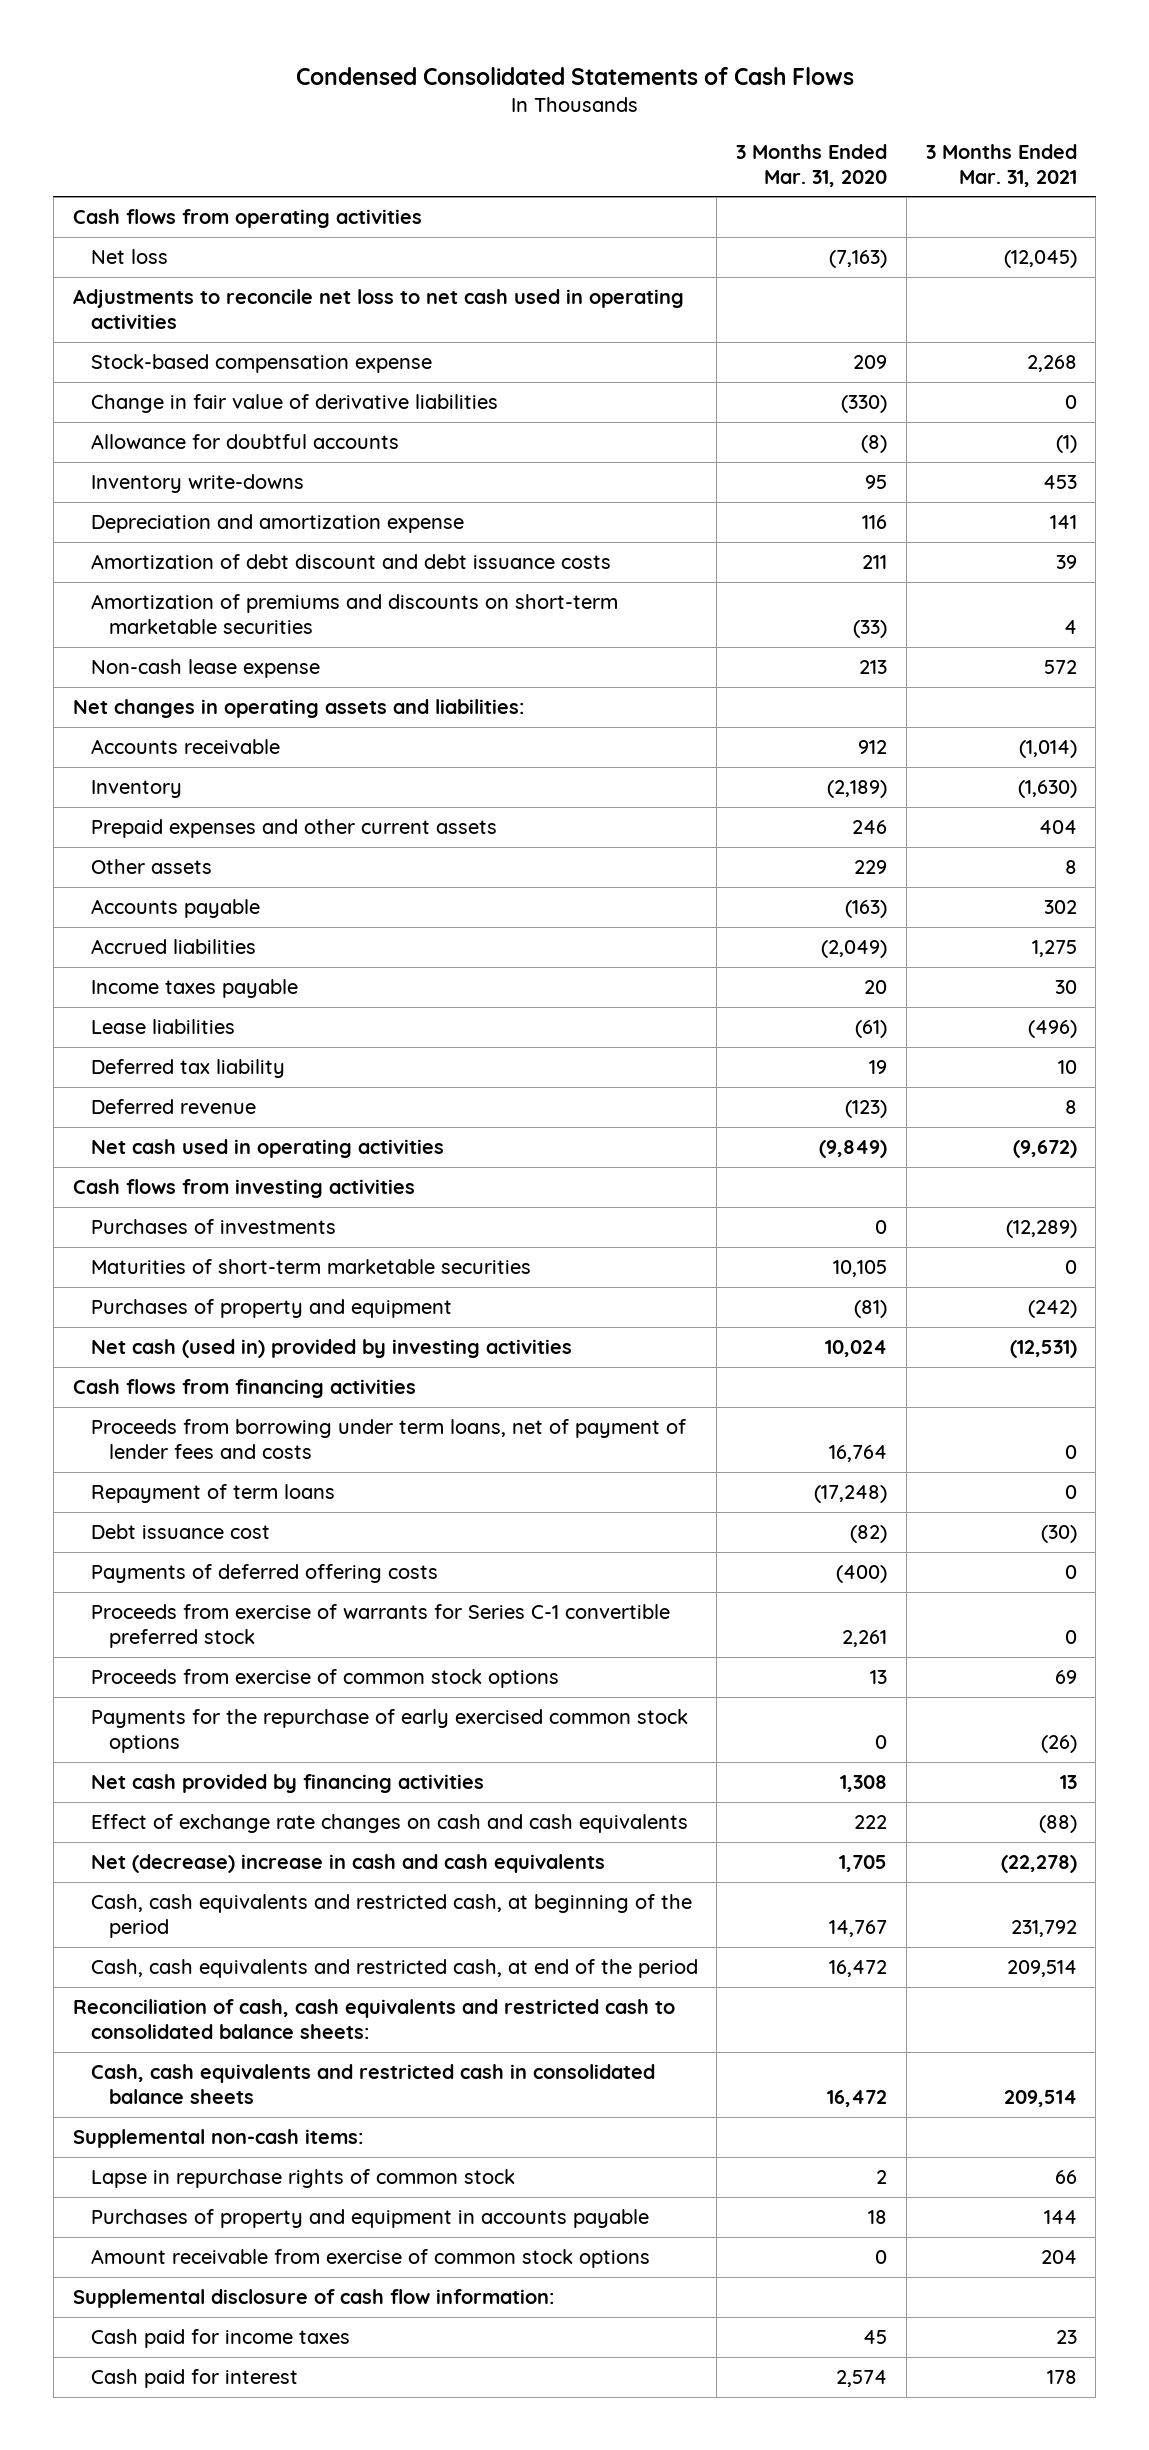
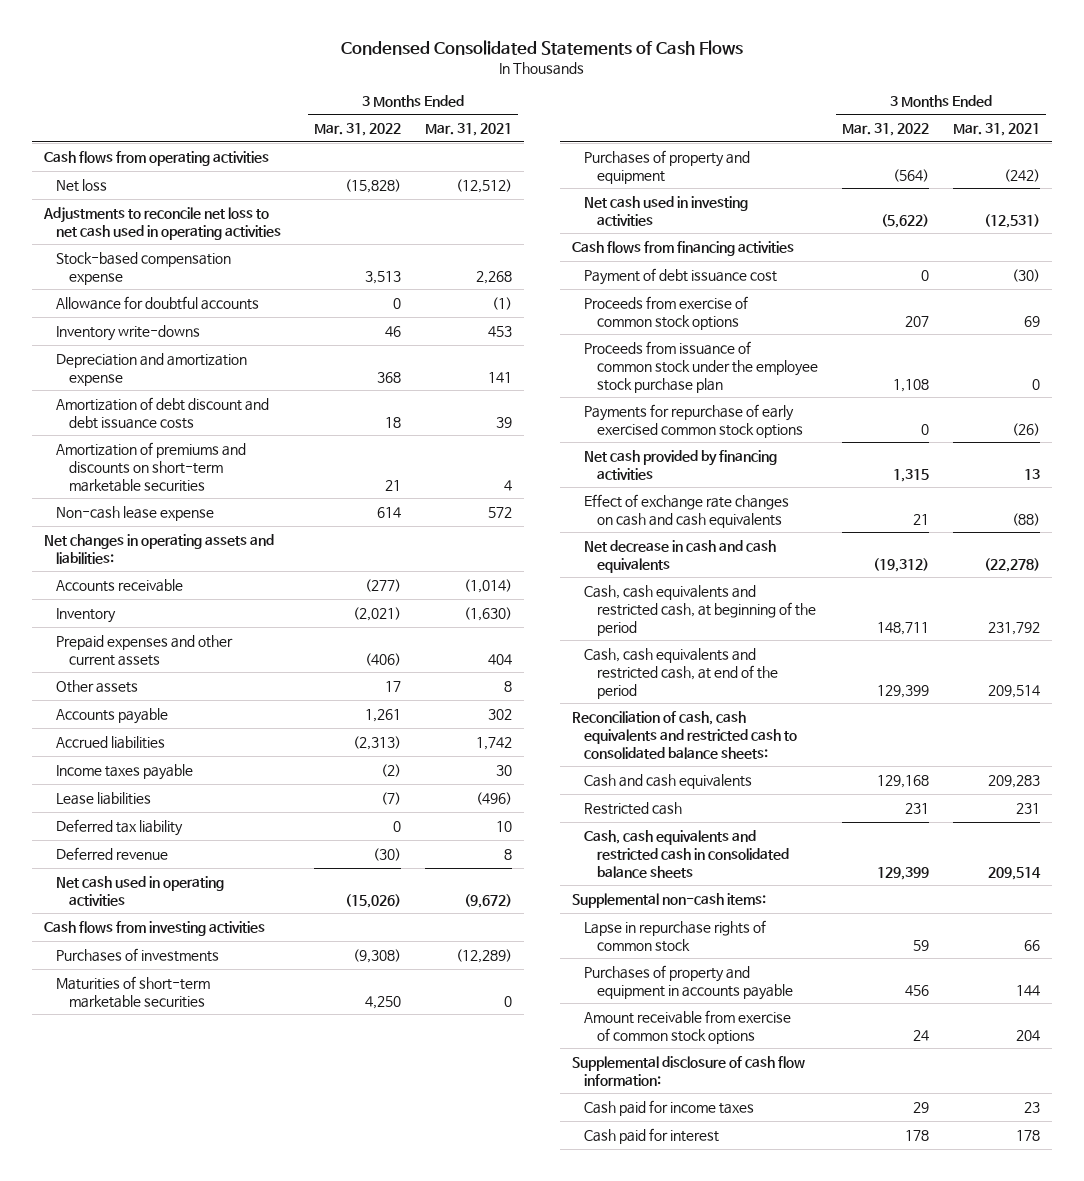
[736,143,888,187] 3 Months Ended Mar. 31, 2020 -> none
none -> [314,123,402,137] Mar. 31, 2022
[1003,250,1077,269] (12,045) -> [456,178,513,193] (12,512)
[90,394,498,414] Change in fair value of derivative liabilities -> none
[1031,940,1077,958] 1,275 -> [476,736,513,750] 1,742
[90,1339,572,1359] Net cash (used in) provided by investing activities -> [584,195,749,226] Net cash used in investing activities
[90,1419,686,1459] Proceeds from borrowing under term loans, net of payment of lender fees and costs -> none
[90,1484,335,1504] Repayment of term loans -> none
[90,1564,438,1584] Payments of deferred offering costs -> none
[90,1604,670,1648] Proceeds from exercise of warrants for Series C-1 convertible preferred stock -> none
[90,1524,270,1540] Debt issuance cost -> [584,267,778,285] Payment of debt issuance cost
none -> [584,340,819,393] Proceeds from issuance of common stock under the employee stock purchase plan
[90,1709,688,1753] Payments for the repurchase of early exercised common stock options -> [584,403,804,438] Payments for repurchase of early exercised common stock options
[90,1854,605,1874] Net (decrease) increase in cash and cash equivalents -> [584,539,777,573] Net decrease in cash and cash equivalents
none -> [584,773,753,789] Cash and cash equivalents
none -> [584,801,683,815] Restricted cash

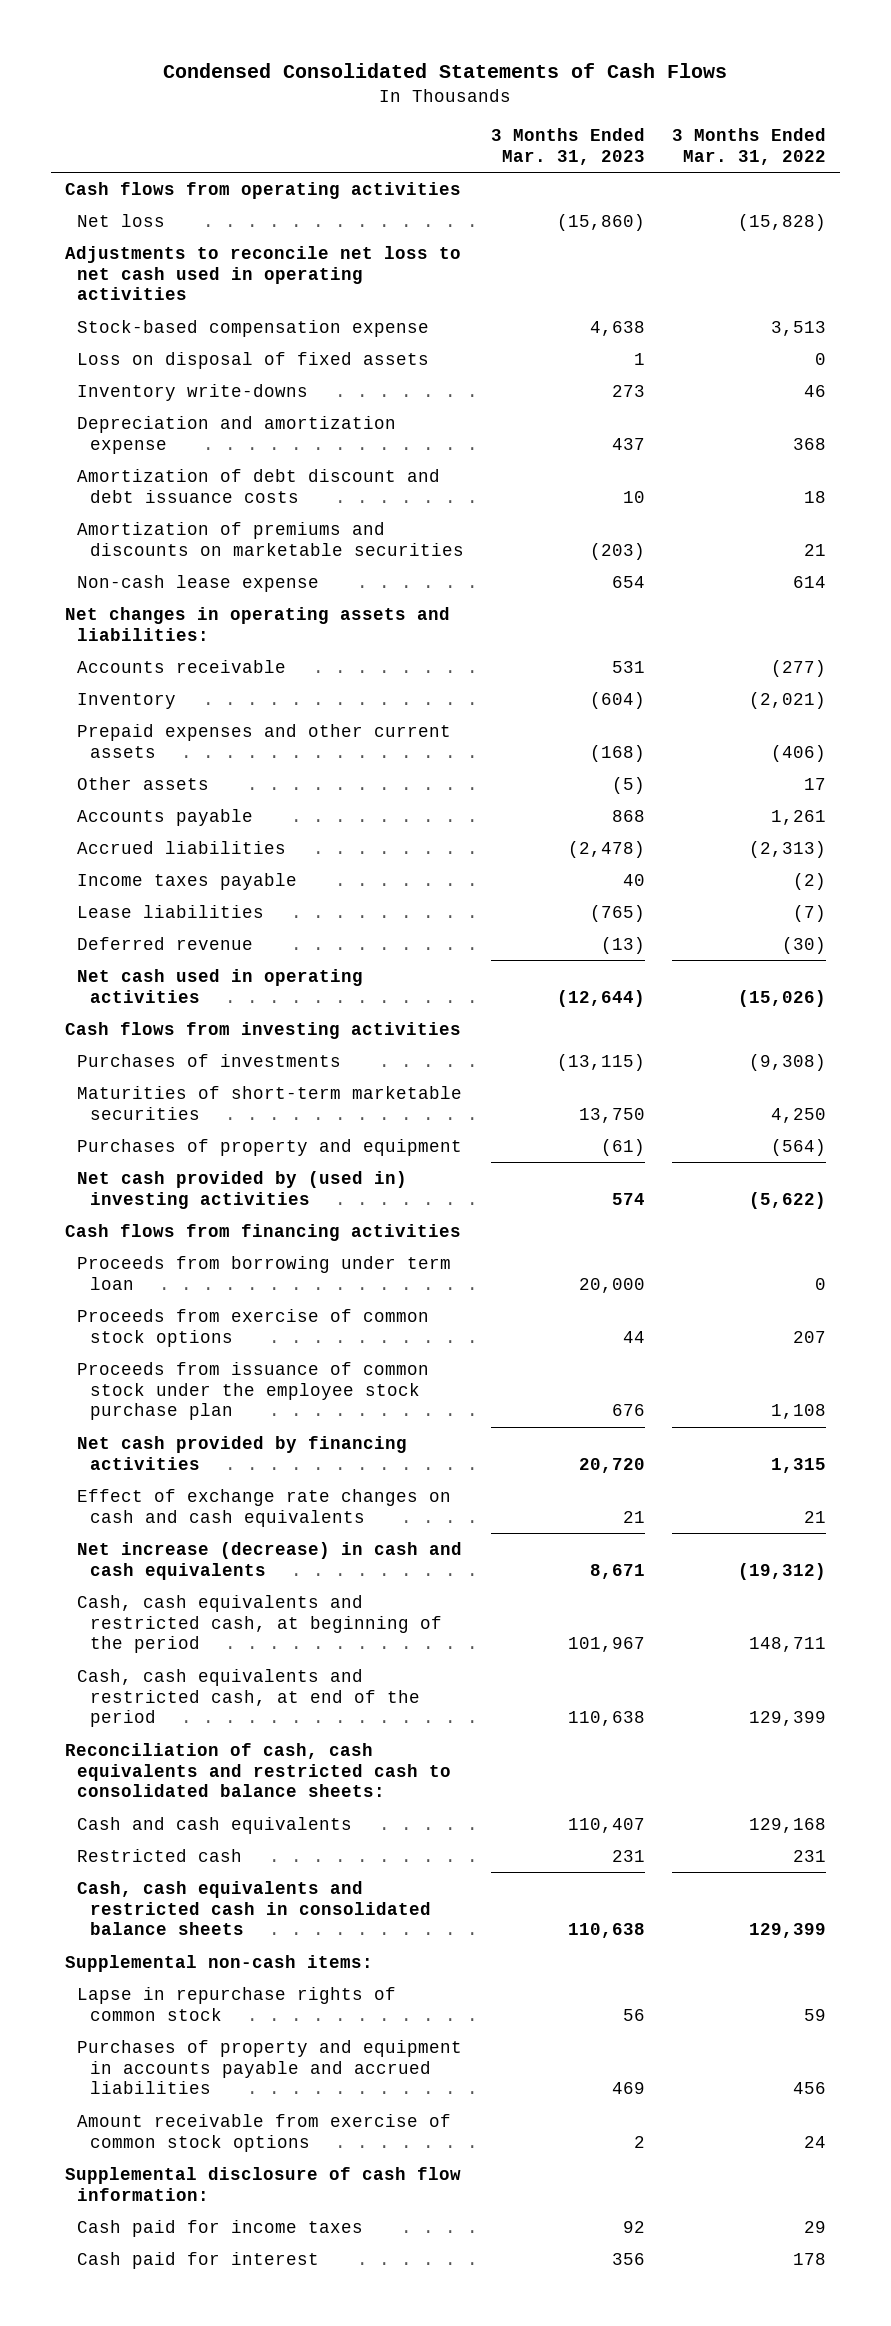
[425,123,513,137] Mar. 31, 2021 -> none
none -> [491,128,646,165] 3 Months Ended Mar. 31, 2023
[56,295,260,310] Allowance for doubtful accounts -> none
none -> [77,351,430,369] Loss on disposal of fixed assets
[56,441,247,492] Amortization of premiums and discounts on short-term marketable securities -> [77,521,465,556] Amortization of premiums and discounts on marketable securities
[56,818,184,836] Deferred tax liability -> none
[584,195,749,226] Net cash used in investing activities -> [77,1170,408,1209] Net cash provided by (used in) investing activities
[584,267,778,285] Payment of debt issuance cost -> none
none -> [77,1255,452,1290] Proceeds from borrowing under term loan
[584,403,804,438] Payments for repurchase of early exercised common stock options -> none
[584,539,777,573] Net decrease in cash and cash equivalents -> [77,1541,463,1580] Net increase (decrease) in cash and cash equivalents
[584,964,794,1000] Purchases of property and equipment in accounts payable -> [77,2039,463,2095] Purchases of property and equipment in accounts payable and accrued liabilities

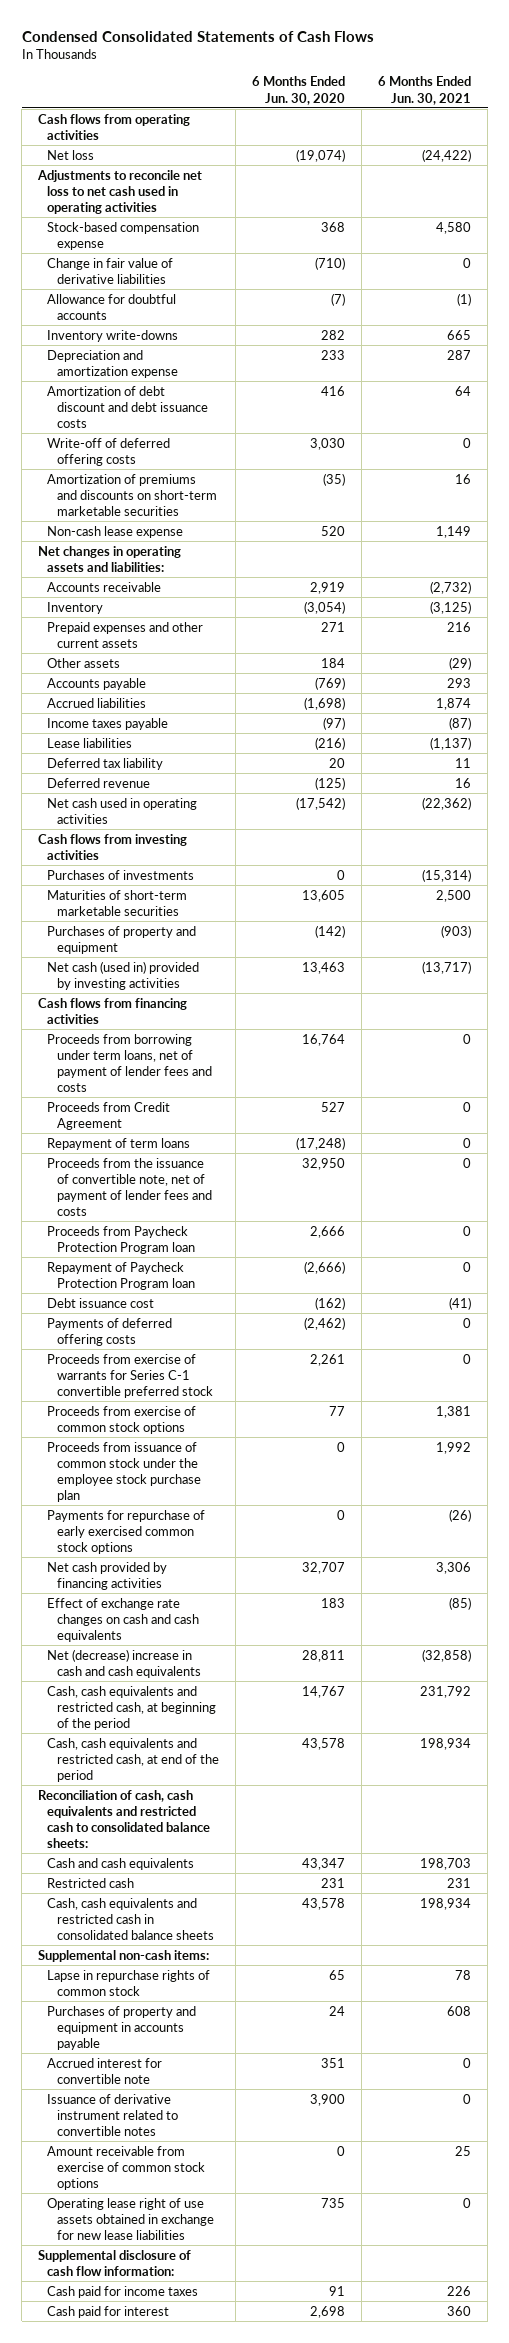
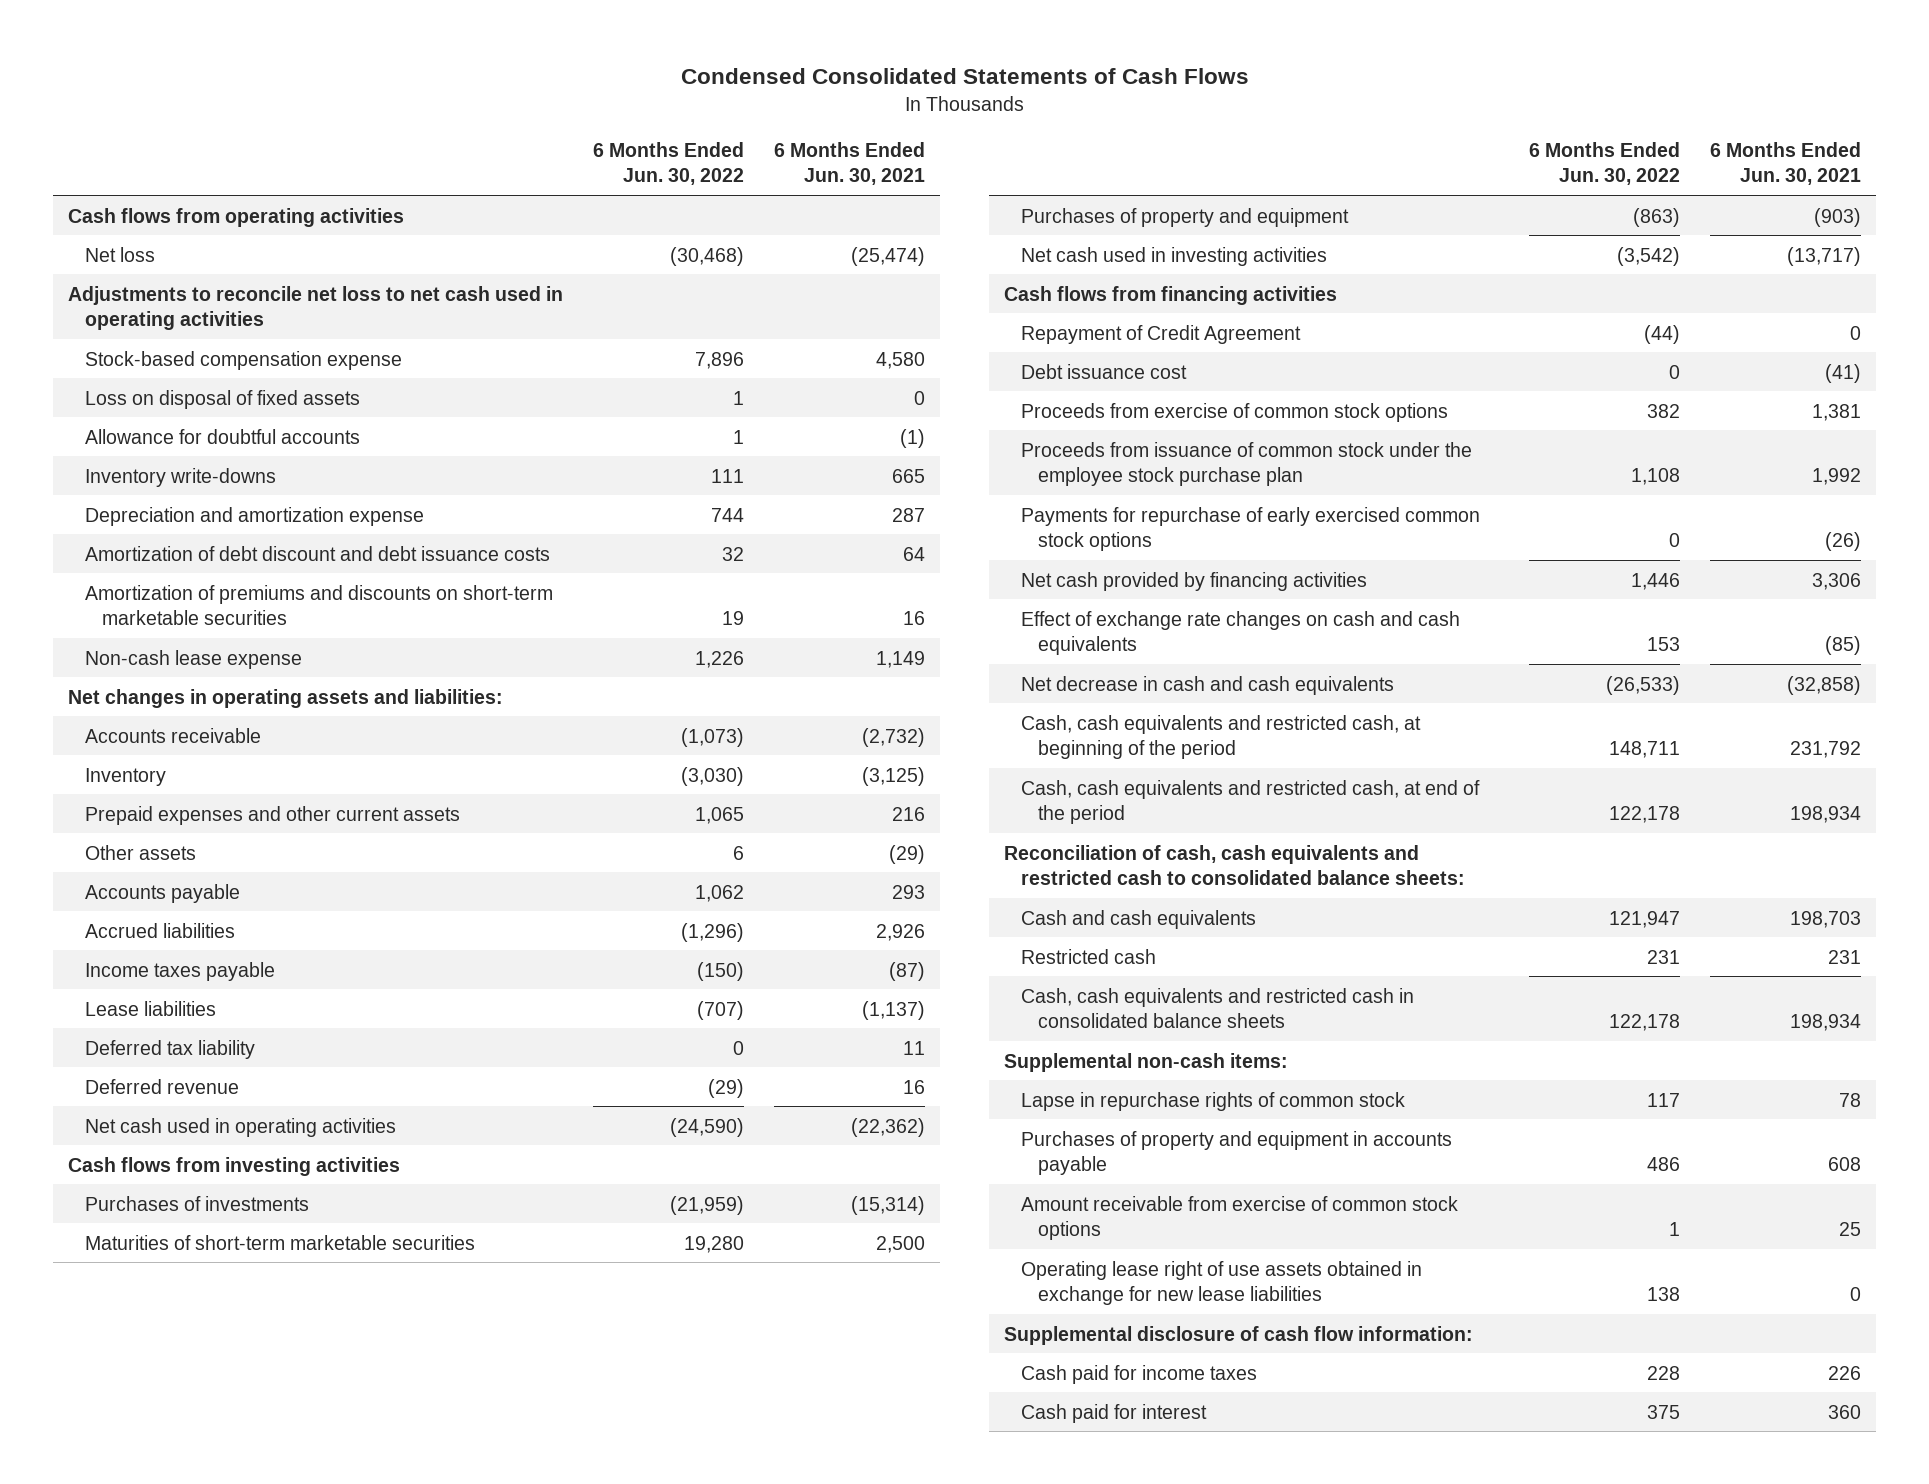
[251,76,345,105] 6 Months Ended Jun. 30, 2020 -> none
none -> [593,141,745,186] 6 Months Ended Jun. 30, 2022
[421,148,471,162] (24,422) -> [851,246,926,266] (25,474)
[47,257,174,284] Change in fair value of derivative liabilities -> none
none -> [85,389,361,409] Loss on disposal of fixed assets
[47,437,171,466] Write-off of deferred offering costs -> none
[435,697,471,710] 1,874 -> [876,923,926,941] 2,926
[47,960,200,990] Net cash (used in) provided by investing activities -> [1021,246,1328,266] Net cash used in investing activities
[47,1033,212,1093] Proceeds from borrowing under term loans, net of payment of lender fees and costs -> none
[47,1101,171,1130] Proceeds from Credit Agreement -> none
[47,1137,191,1150] Repayment of term loans -> none
[47,1157,212,1217] Proceeds from the issuance of convertible note, net of payment of lender fees and costs -> none
[47,1225,195,1254] Proceeds from Paycheck Protection Program loan -> none
[47,1261,195,1290] Repayment of Paycheck Protection Program loan -> none
none -> [1021,324,1302,344] Repayment of Credit Agreement
[47,1317,173,1346] Payments of deferred offering costs -> none
[47,1353,213,1398] Proceeds from exercise of warrants for Series C-1 convertible preferred stock -> none
[47,1648,201,1678] Net (decrease) increase in cash and cash equivalents -> [1021,675,1395,695] Net decrease in cash and cash equivalents
[47,2057,163,2084] Accrued interest for convertible note -> none
[47,2093,178,2136] Issuance of derivative instrument related to convertible notes -> none

